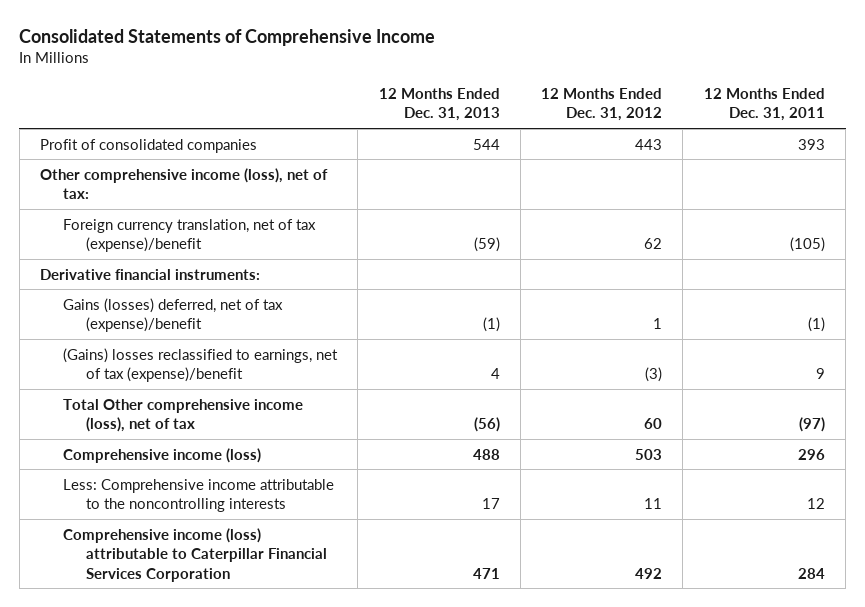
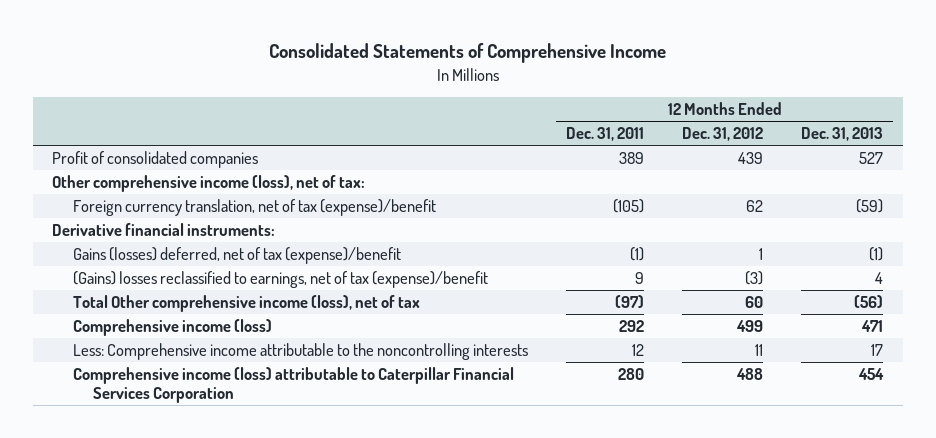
[472,138,500,150] 544 -> [859,152,884,165] 527
[635,138,663,150] 443 -> [738,152,764,165] 439
[797,138,825,150] 393 -> [618,152,644,165] 389
[472,448,500,460] 488 -> [861,320,884,333] 471
[635,448,663,460] 503 -> [736,320,764,333] 499
[797,448,825,460] 296 -> [618,320,644,333] 292
[472,567,500,579] 471 -> [858,368,885,381] 454
[635,567,663,579] 492 -> [736,368,764,381] 488
[797,567,825,579] 284 -> [617,368,644,381] 280

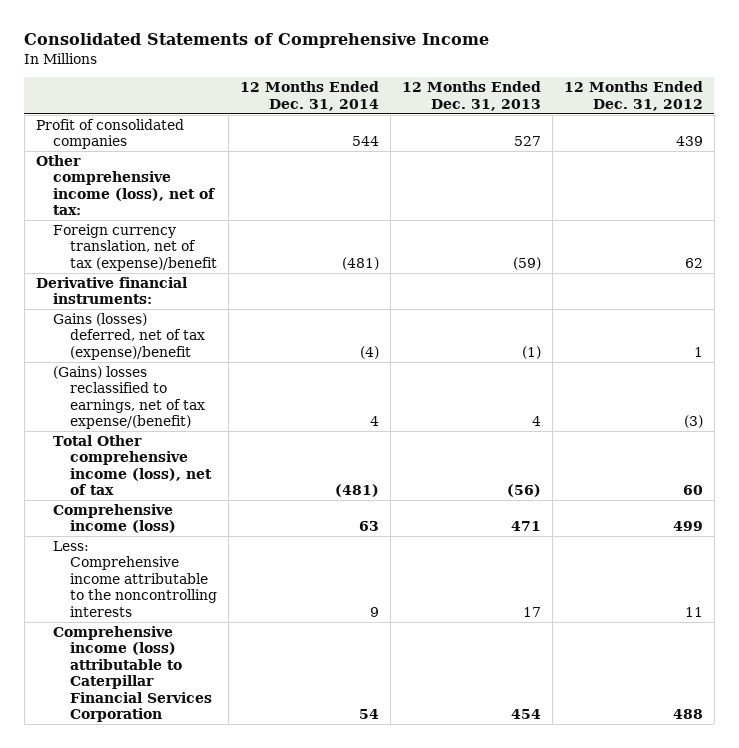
[565,127,644,142] Dec. 31, 2011 -> none
none -> [239,81,379,111] 12 Months Ended Dec. 31, 2014
[72,271,488,289] (Gains) losses reclassified to earnings, net of tax (expense)/benefit -> [52,365,205,430] (Gains) losses reclassified to earnings, net of tax expense/(benefit)

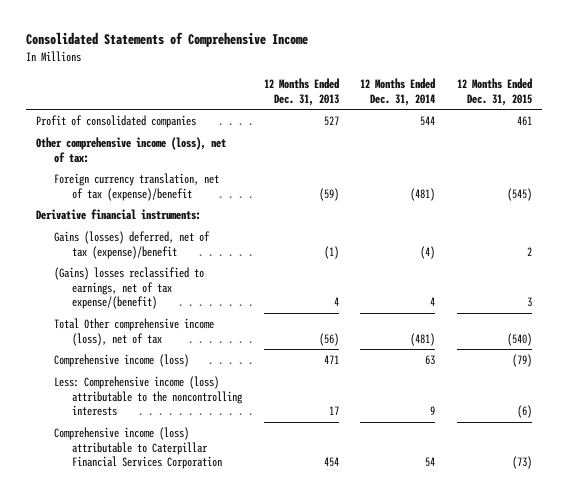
[563,81,703,111] 12 Months Ended Dec. 31, 2012 -> none
none -> [456,78,532,106] 12 Months Ended Dec. 31, 2015
[52,540,217,617] Less: Comprehensive income attributable to the noncontrolling interests -> [54,376,244,416] Less: Comprehensive income (loss) attributable to the noncontrolling interests

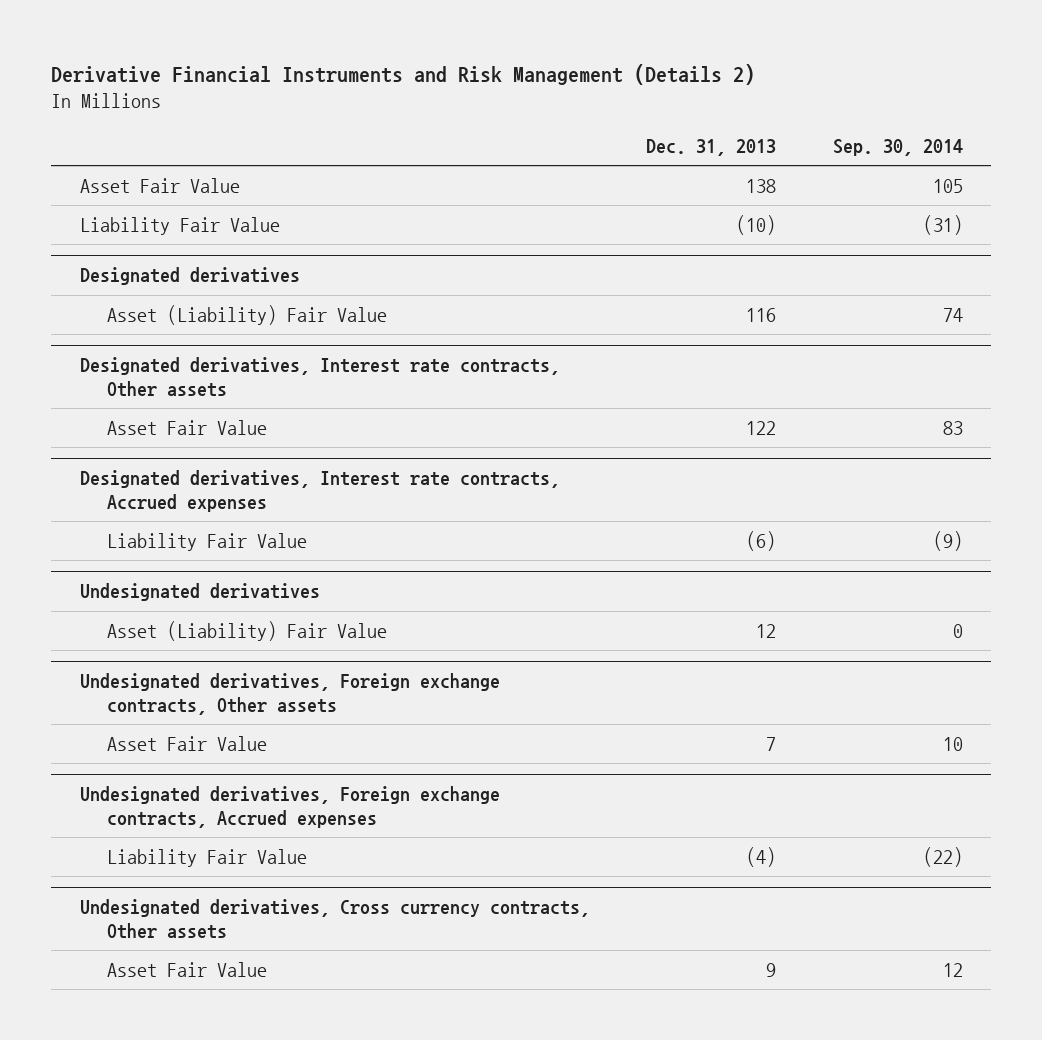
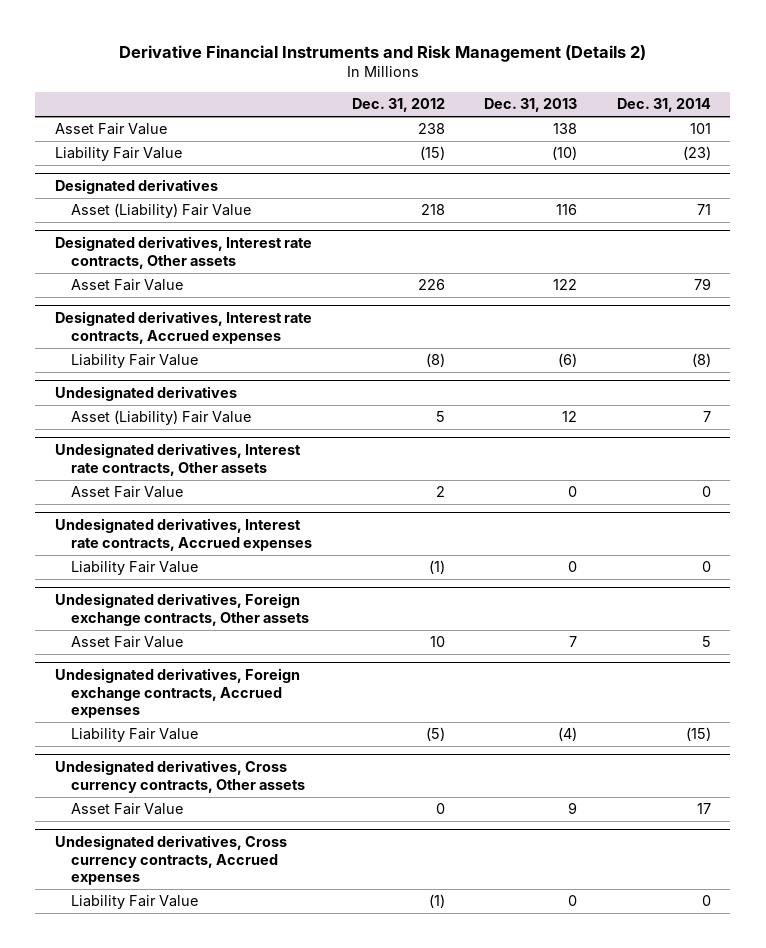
[832,138,963,156] Sep. 30, 2014 -> none
none -> [351,98,445,113] Dec. 31, 2012
none -> [616,98,711,113] Dec. 31, 2014
none -> [55,443,302,476] Undesignated derivatives, Interest rate contracts, Other assets
none -> [71,486,184,499] Asset Fair Value
none -> [55,518,313,551] Undesignated derivatives, Interest rate contracts, Accrued expenses
none -> [71,561,199,576] Liability Fair Value
none -> [55,835,288,886] Undesignated derivatives, Cross currency contracts, Accrued expenses
none -> [71,895,199,910] Liability Fair Value

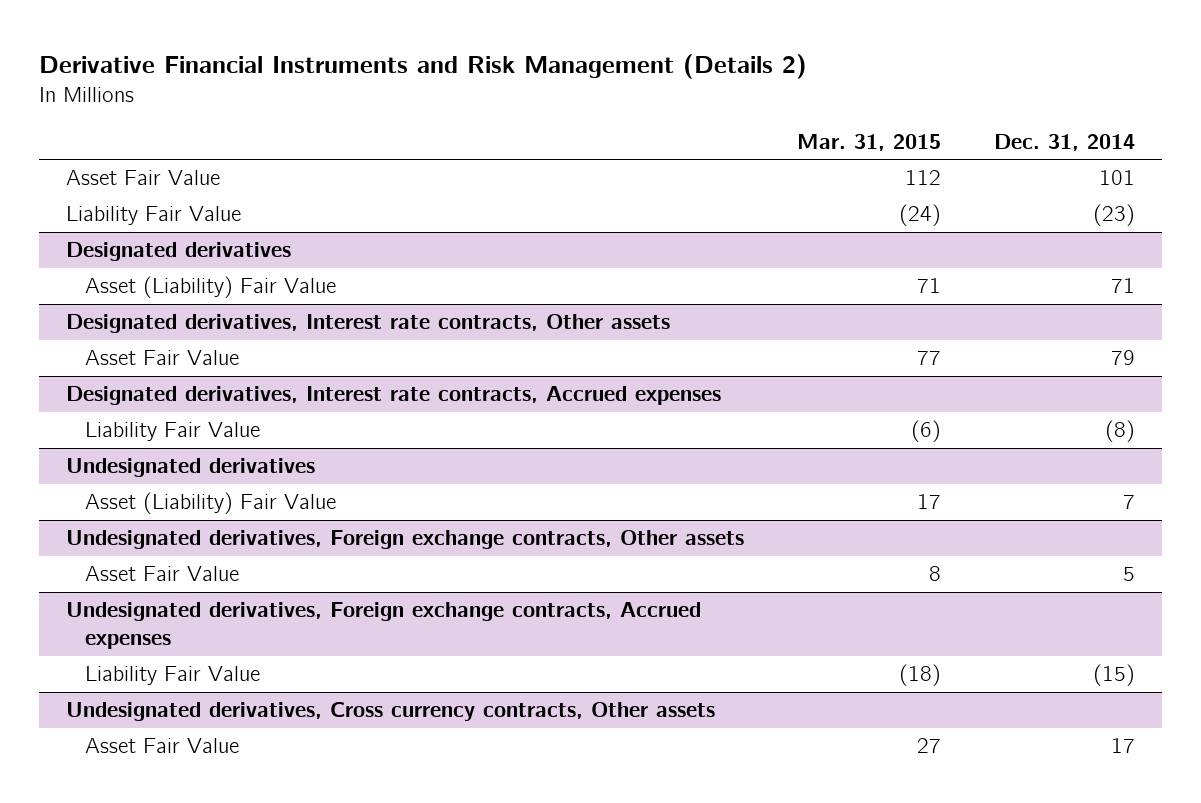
[351,98,445,113] Dec. 31, 2012 -> none
[484,98,578,113] Dec. 31, 2013 -> none
none -> [796,134,941,152] Mar. 31, 2015
[55,443,302,476] Undesignated derivatives, Interest rate contracts, Other assets -> none
[71,486,184,499] Asset Fair Value -> none
[55,518,313,551] Undesignated derivatives, Interest rate contracts, Accrued expenses -> none
[71,561,199,576] Liability Fair Value -> none
[55,835,288,886] Undesignated derivatives, Cross currency contracts, Accrued expenses -> none
[71,895,199,910] Liability Fair Value -> none

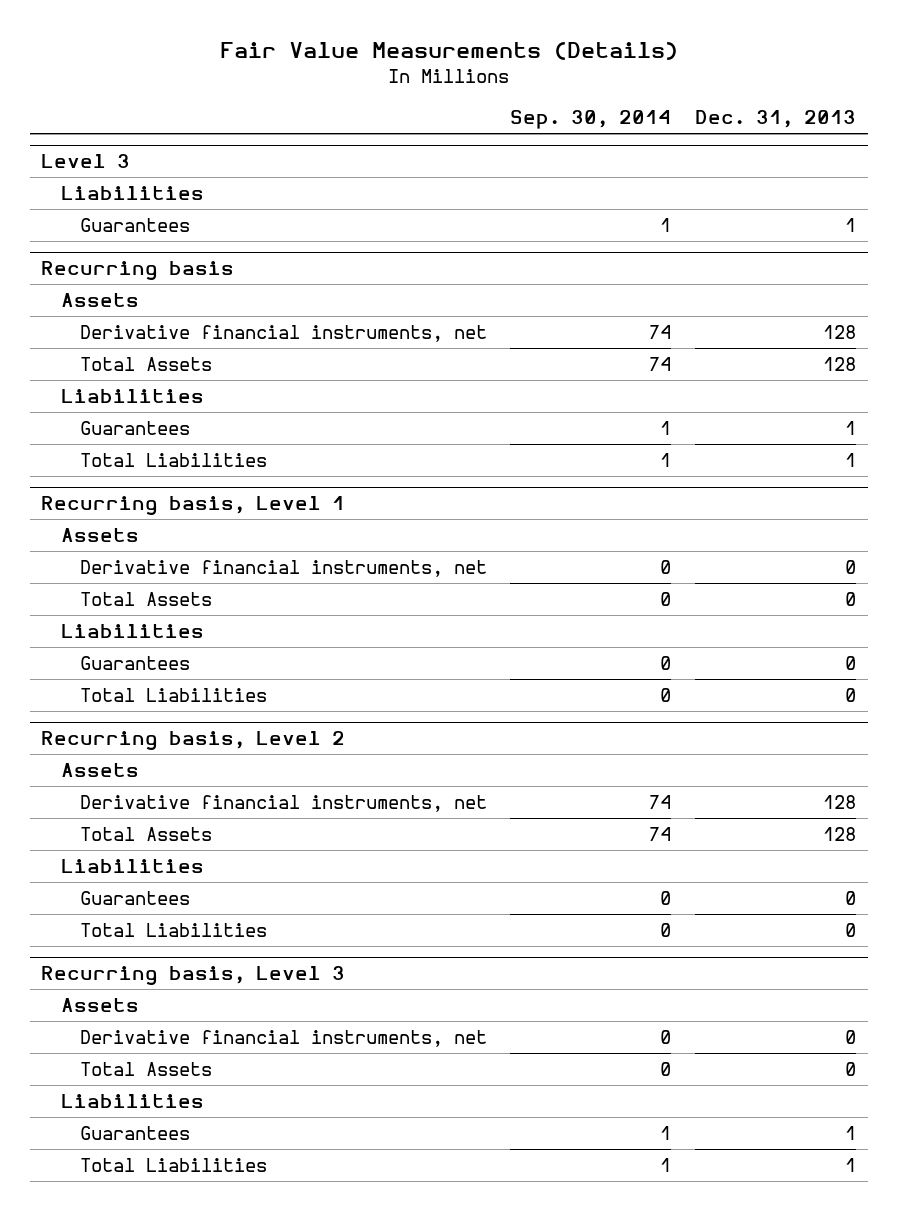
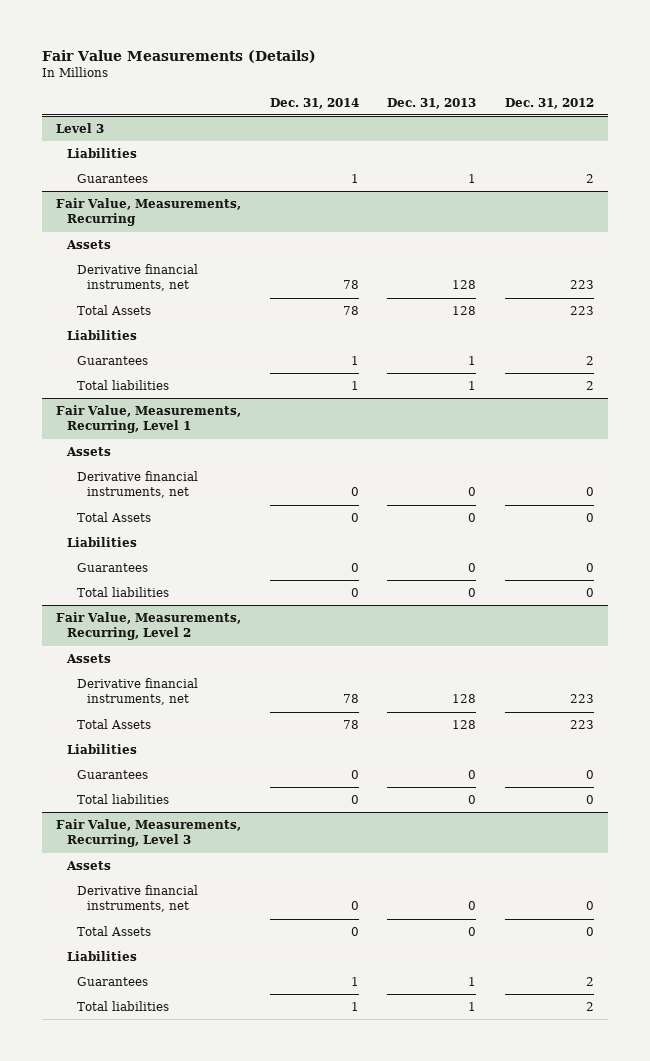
[510,110,672,130] Sep. 30, 2014 -> none
none -> [269,97,359,109] Dec. 31, 2014
none -> [505,97,595,109] Dec. 31, 2012
[41,261,235,281] Recurring basis -> none
none -> [56,197,242,227] Fair Value, Measurements, Recurring
[41,496,346,516] Recurring basis, Level 1 -> none
[79,452,267,467] Total Liabilities -> [76,379,169,390] Total liabilities
none -> [56,404,242,434] Fair Value, Measurements, Recurring, Level 1
[41,731,346,751] Recurring basis, Level 2 -> none
[79,687,267,702] Total Liabilities -> [76,586,169,597] Total liabilities
none -> [56,611,242,641] Fair Value, Measurements, Recurring, Level 2
[41,966,346,986] Recurring basis, Level 3 -> none
[79,922,267,937] Total Liabilities -> [76,793,169,804] Total liabilities
none -> [56,818,242,848] Fair Value, Measurements, Recurring, Level 3
[79,1157,267,1172] Total Liabilities -> [76,1000,169,1011] Total liabilities

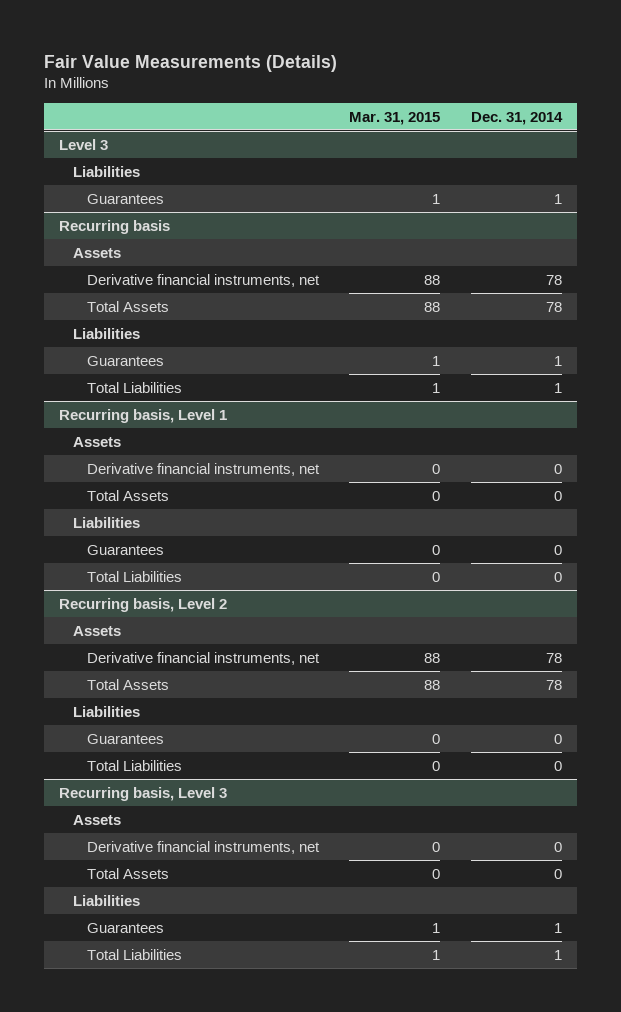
[387,97,477,109] Dec. 31, 2013 -> none
[505,97,595,109] Dec. 31, 2012 -> none
none -> [349,111,441,125] Mar. 31, 2015
[56,197,242,227] Fair Value, Measurements, Recurring -> [59,219,171,234] Recurring basis
[56,404,242,434] Fair Value, Measurements, Recurring, Level 1 -> none
[76,379,169,390] Total liabilities -> [86,381,182,393] Total Liabilities
none -> [59,408,228,423] Recurring basis, Level 1
[56,611,242,641] Fair Value, Measurements, Recurring, Level 2 -> none
[76,586,169,597] Total liabilities -> [86,570,182,582] Total Liabilities
none -> [59,597,228,612] Recurring basis, Level 2
[56,818,242,848] Fair Value, Measurements, Recurring, Level 3 -> none
[76,793,169,804] Total liabilities -> [86,759,182,771] Total Liabilities
none -> [59,786,228,801] Recurring basis, Level 3
[76,1000,169,1011] Total liabilities -> [86,948,182,960] Total Liabilities

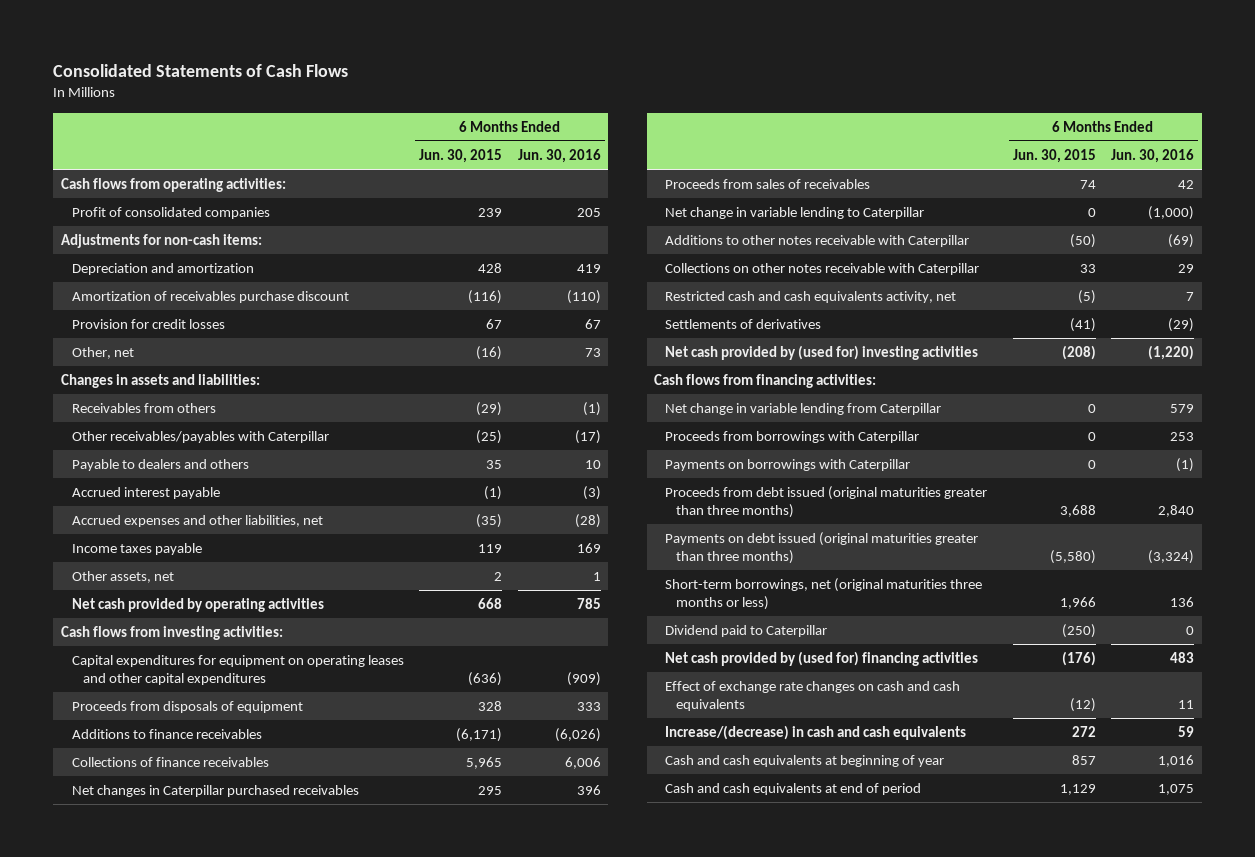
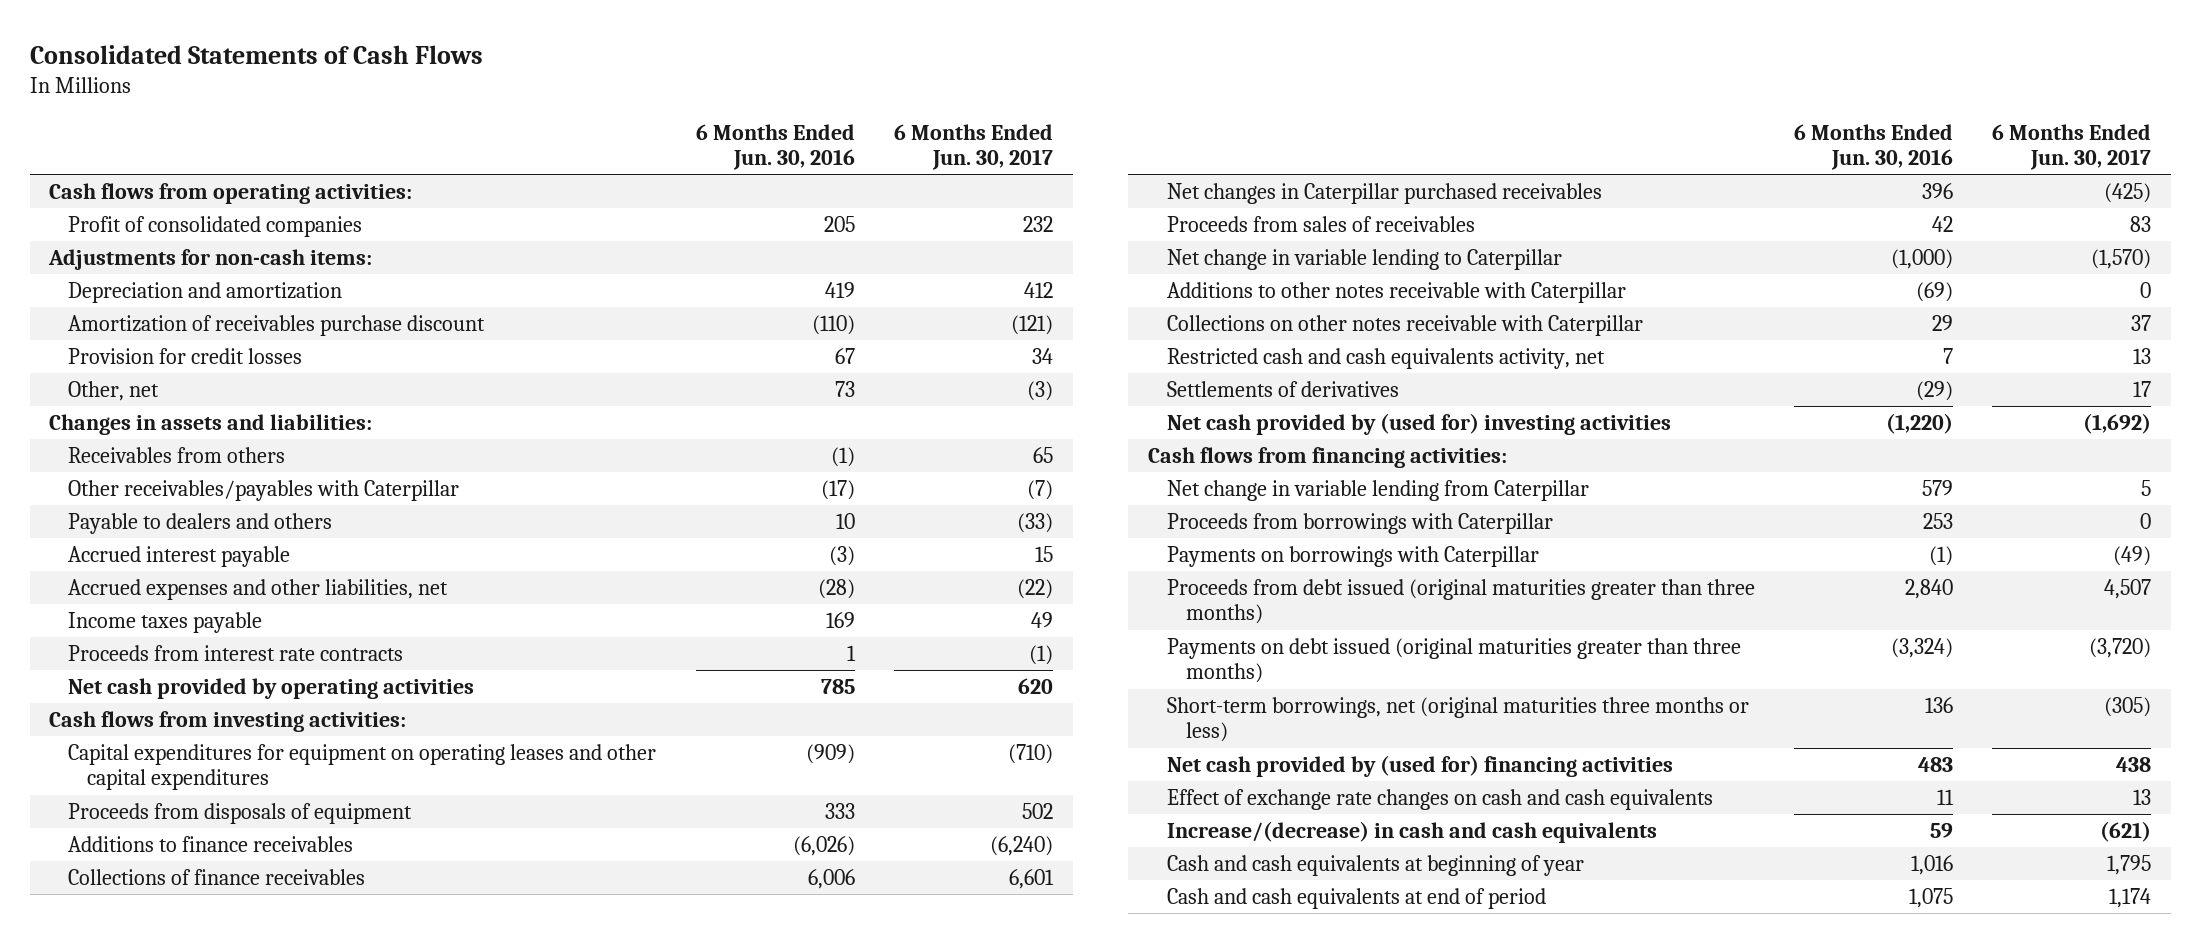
[419,149,503,164] Jun. 30, 2015 -> none
none -> [894,123,1054,170] 6 Months Ended Jun. 30, 2017
[71,571,174,584] Other assets, net -> none
none -> [68,645,404,662] Proceeds from interest rate contracts
[665,625,828,638] Dividend paid to Caterpillar -> none

